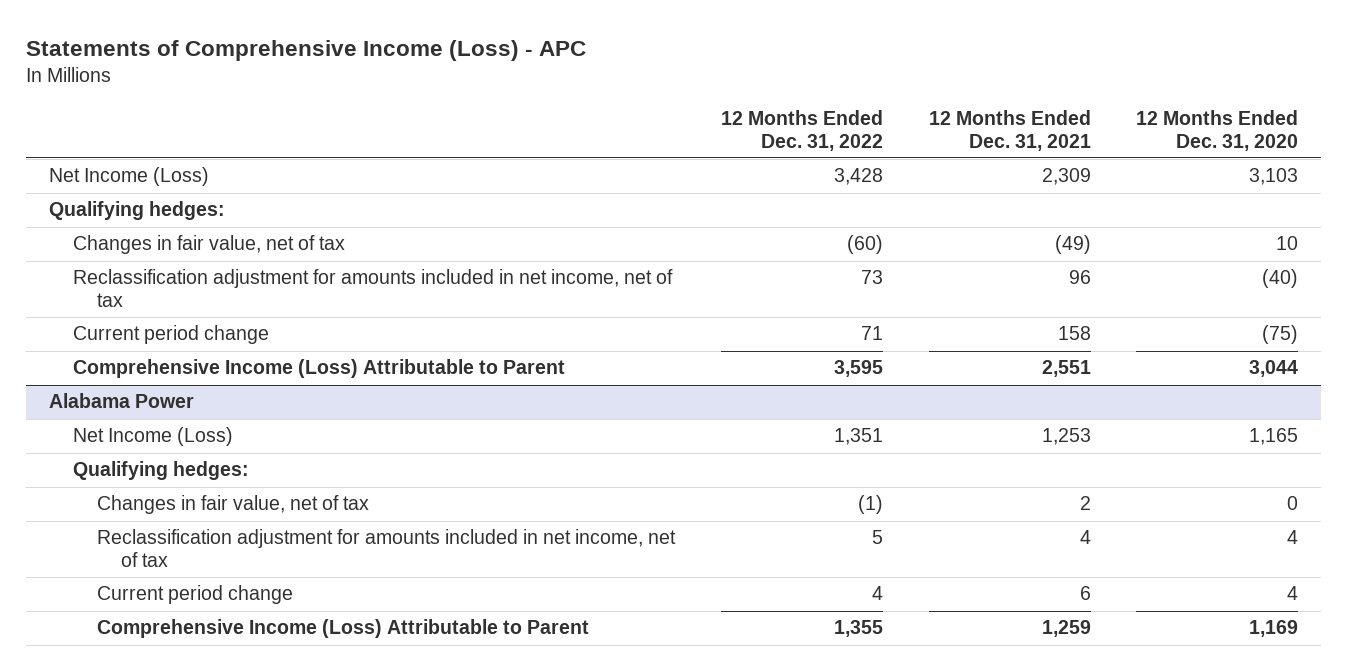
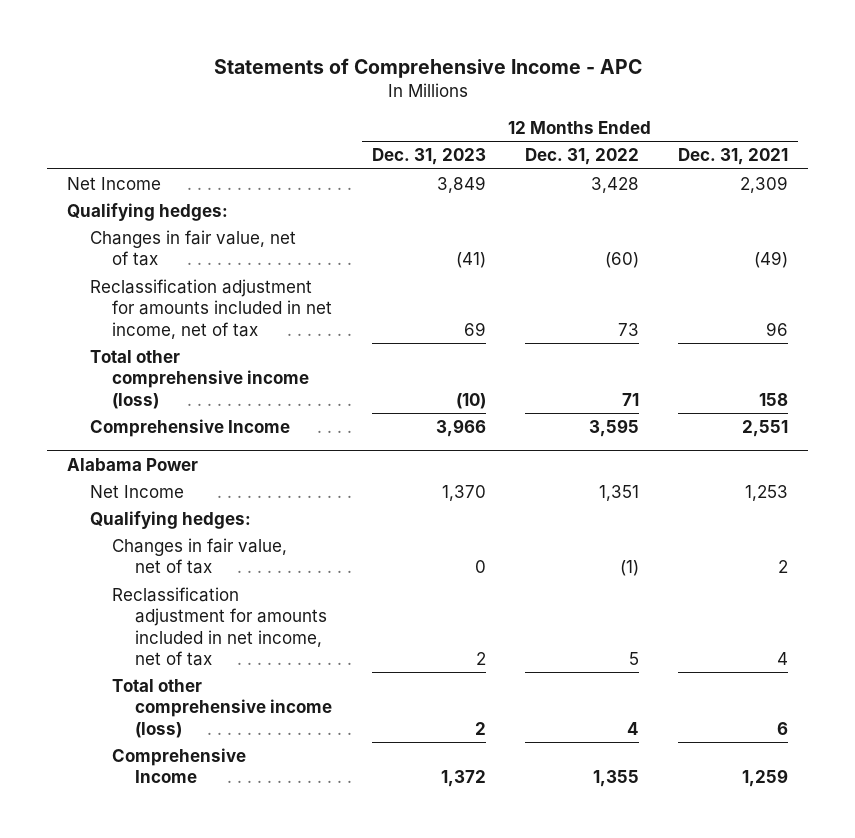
[26,40,587,62] Statements of Comprehensive Income (Loss) - APC -> [213,58,642,79] Statements of Comprehensive Income - APC
[1136,110,1299,151] 12 Months Ended Dec. 31, 2020 -> none
none -> [371,148,486,166] Dec. 31, 2023
[48,167,209,187] Net Income (Loss) -> [67,176,162,190] Net Income
[72,325,269,345] Current period change -> [89,349,310,409] Total other comprehensive income (loss)
[72,359,565,379] Comprehensive Income (Loss) Attributable to Parent -> [89,418,290,437] Comprehensive Income
[72,427,233,447] Net Income (Loss) -> [89,484,184,498] Net Income
[96,585,293,605] Current period change -> [112,678,333,738] Total other comprehensive income (loss)
[96,619,589,639] Comprehensive Income (Loss) Attributable to Parent -> [112,747,247,784] Comprehensive Income

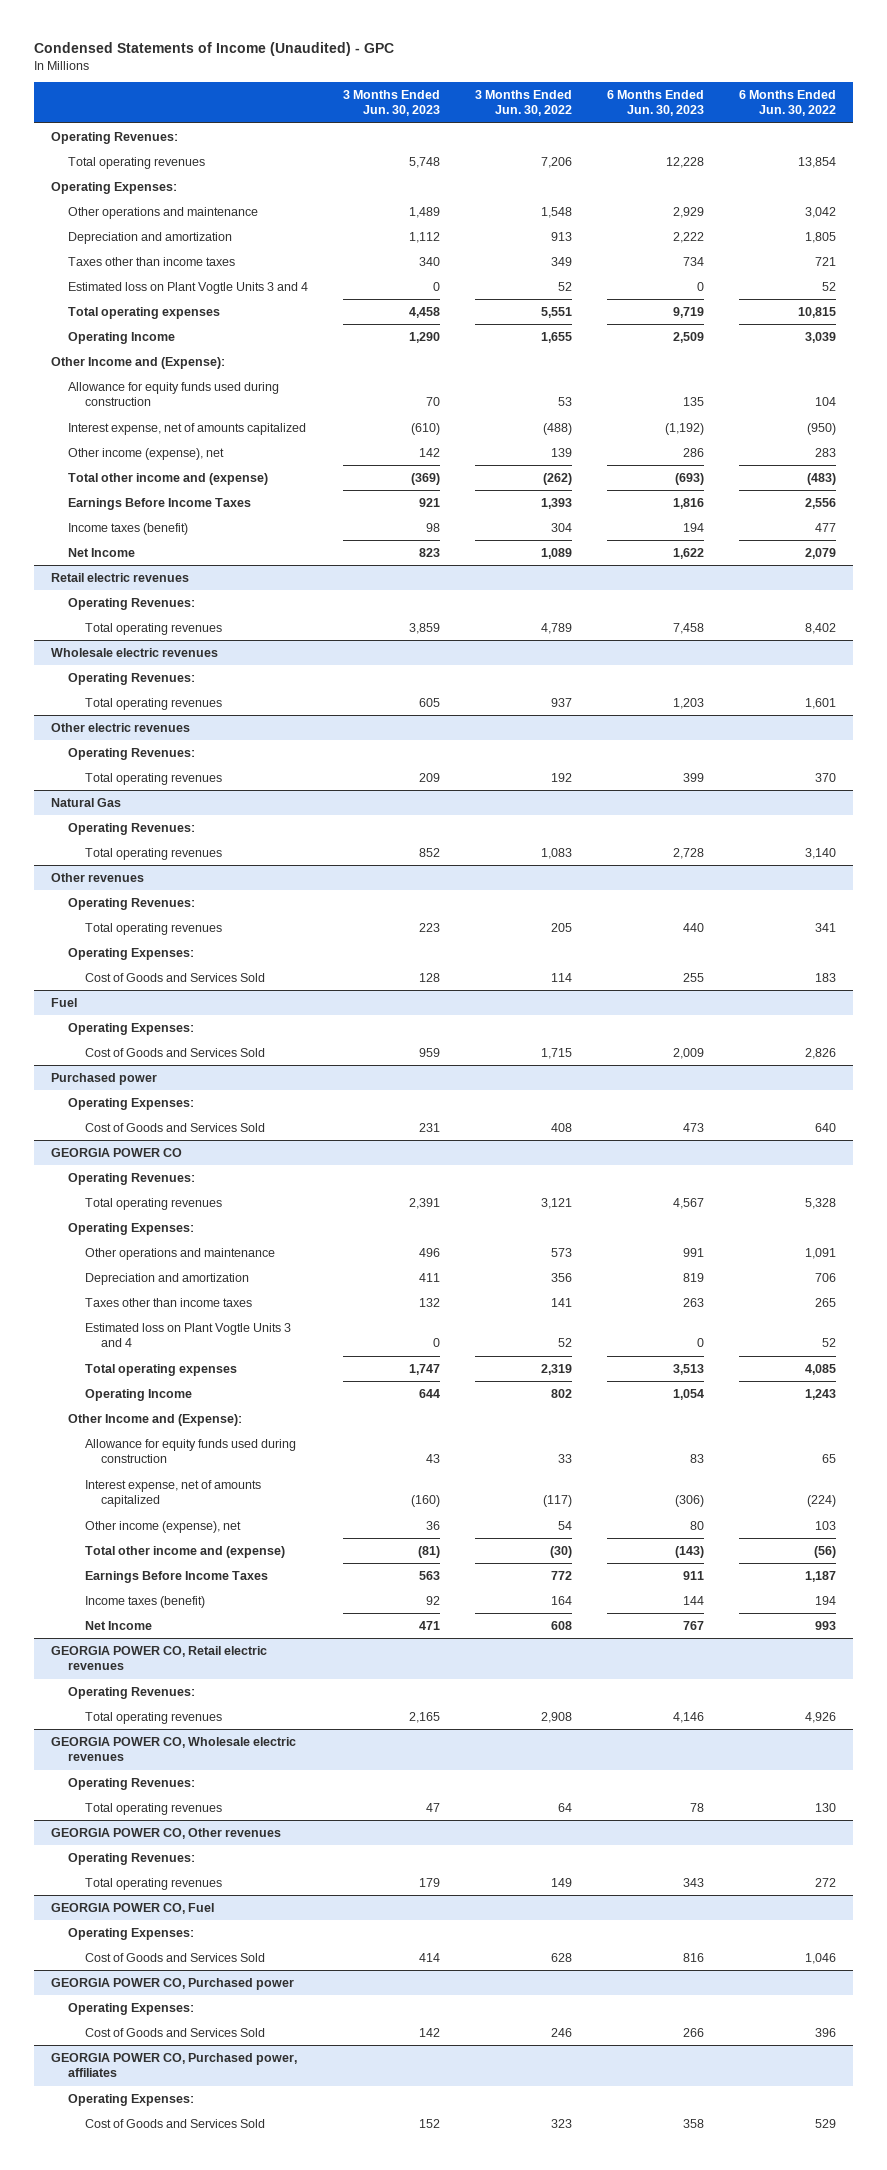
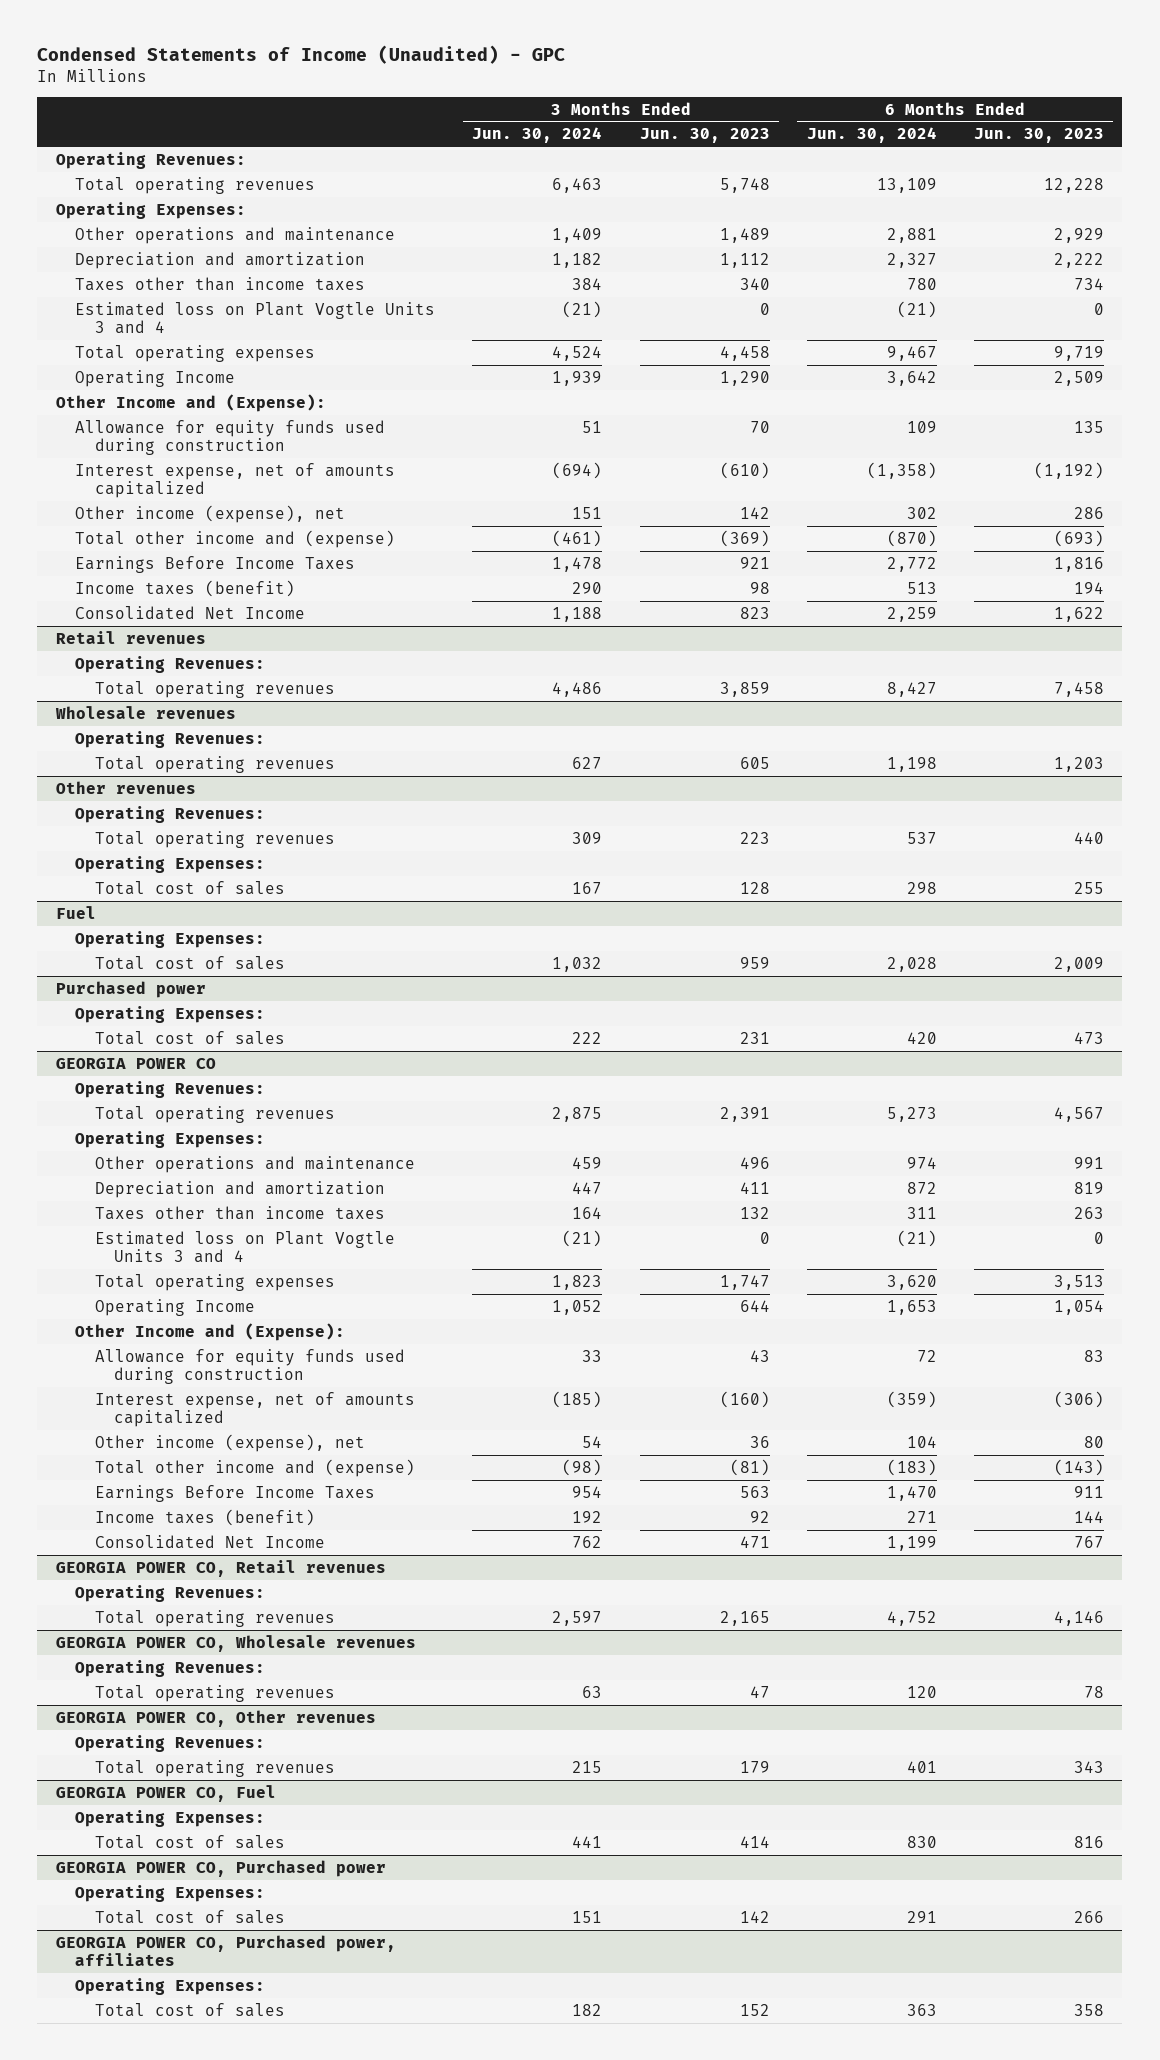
[474,89,572,117] 3 Months Ended Jun. 30, 2022 -> none
[738,89,836,117] 6 Months Ended Jun. 30, 2022 -> none
none -> [472,127,603,144] Jun. 30, 2024
none -> [806,127,937,144] Jun. 30, 2024
[67,547,135,557] Net Income -> [75,605,306,620] Consolidated Net Income
[51,572,190,582] Retail electric revenues -> [55,630,206,644] Retail revenues
[51,647,219,657] Wholesale electric revenues -> [54,705,236,719] Wholesale revenues
[51,722,191,732] Other electric revenues -> none
[67,747,195,760] Operating Revenues: -> none
[84,772,222,785] Total operating revenues -> none
[51,797,122,807] Natural Gas -> none
[67,822,195,835] Operating Revenues: -> none
[84,847,222,860] Total operating revenues -> none
[84,972,265,982] Cost of Goods and Services Sold -> [94,880,285,895] Total cost of sales
[84,1047,265,1057] Cost of Goods and Services Sold -> [94,955,285,970] Total cost of sales
[84,1122,265,1132] Cost of Goods and Services Sold -> [94,1030,285,1045] Total cost of sales
[84,1620,152,1630] Net Income -> [94,1534,325,1549] Consolidated Net Income
[51,1645,268,1671] GEORGIA POWER CO, Retail electric revenues -> [55,1559,386,1577] GEORGIA POWER CO, Retail revenues
[51,1736,297,1762] GEORGIA POWER CO, Wholesale electric revenues -> [55,1634,416,1652] GEORGIA POWER CO, Wholesale revenues
[84,1952,265,1962] Cost of Goods and Services Sold -> [94,1834,285,1849] Total cost of sales
[84,2027,265,2037] Cost of Goods and Services Sold -> [94,1909,285,1924] Total cost of sales
[84,2118,265,2128] Cost of Goods and Services Sold -> [94,2002,285,2017] Total cost of sales

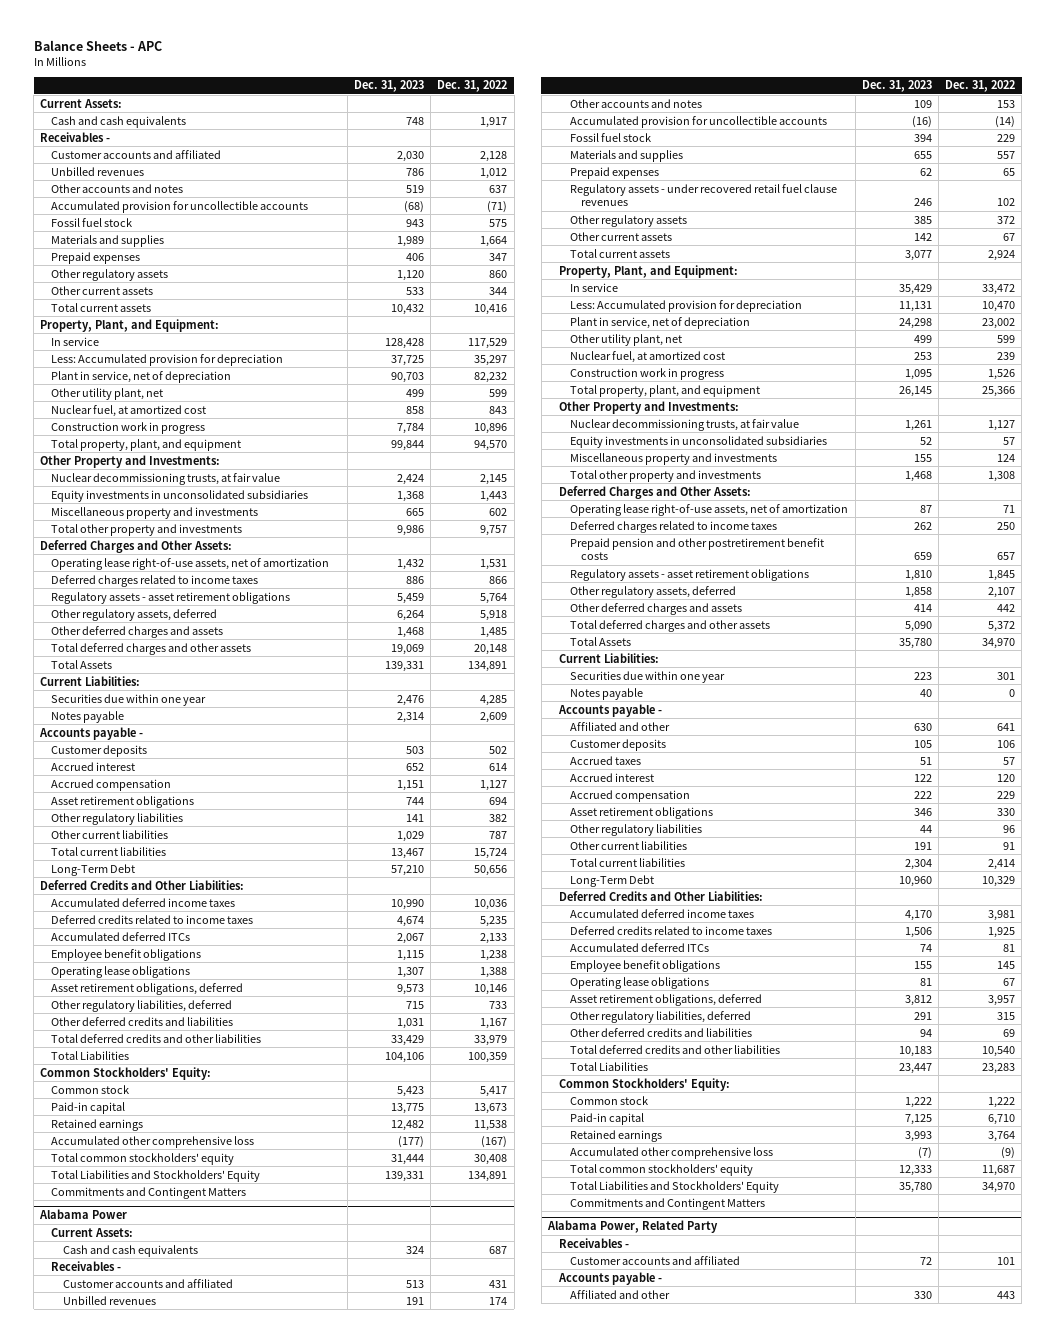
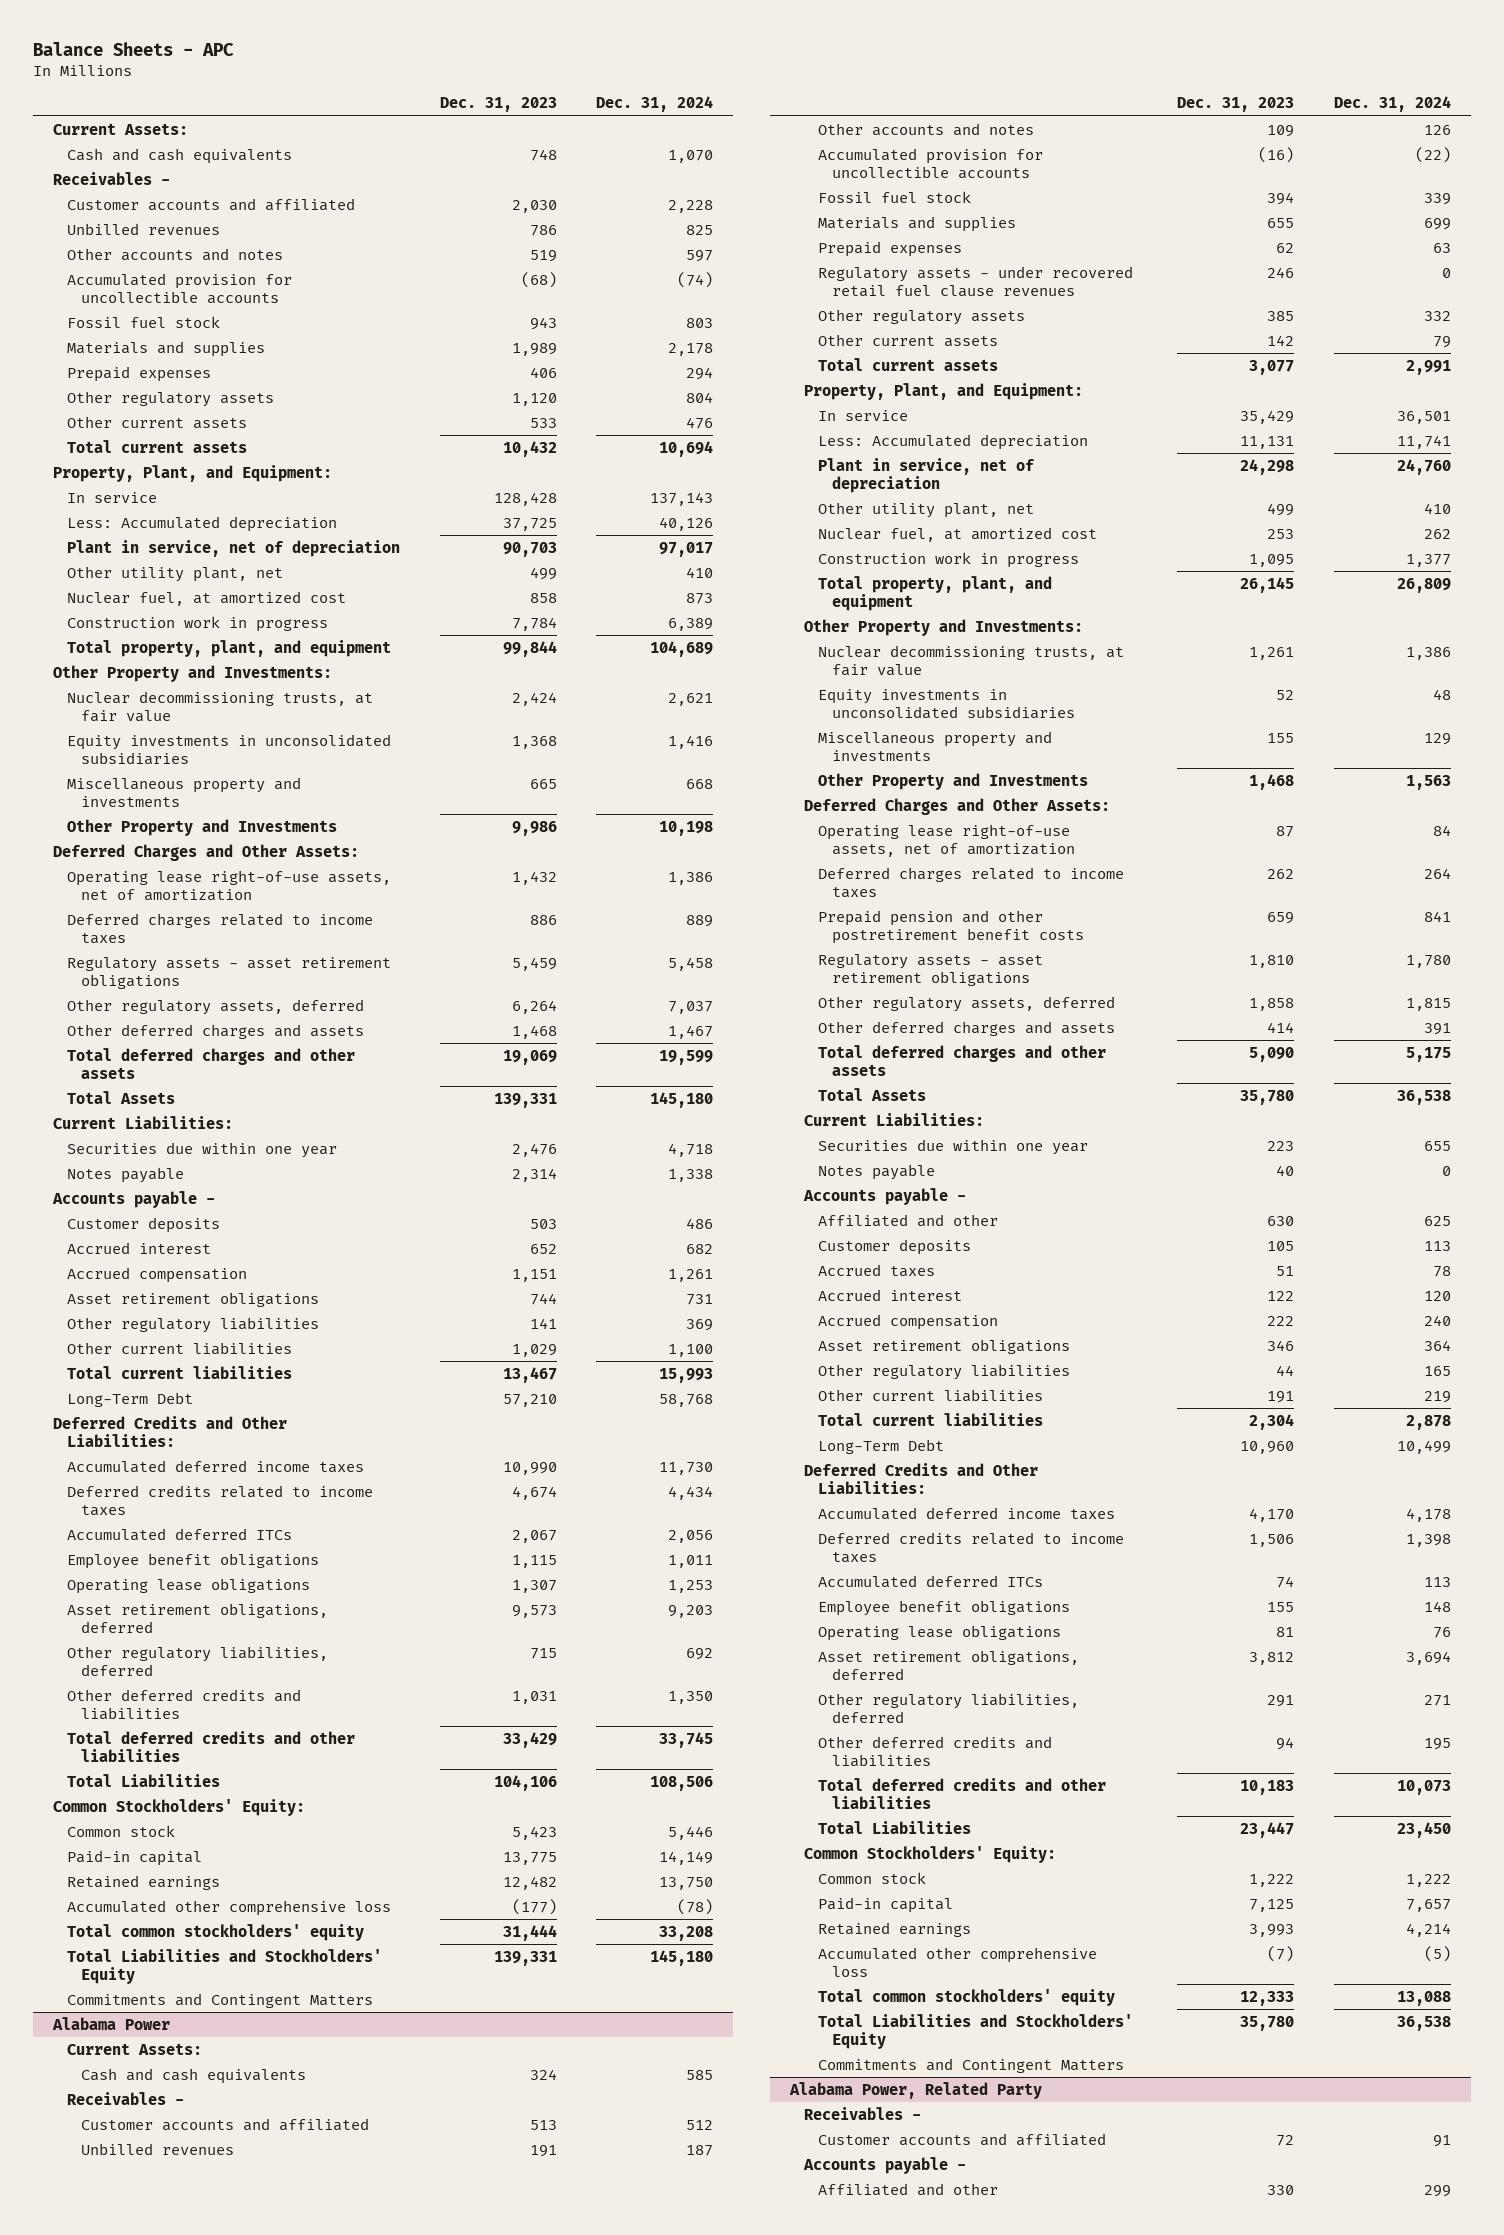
[437,80,508,93] Dec. 31, 2022 -> none
none -> [596,96,714,113] Dec. 31, 2024
[51,353,284,366] Less: Accumulated provision for depreciation -> [66,515,337,532] Less: Accumulated depreciation
[51,523,243,536] Total other property and investments -> [66,818,337,836] Other Property and Investments
[570,299,803,312] Less: Accumulated provision for depreciation -> [818,433,1089,450] Less: Accumulated depreciation
[570,469,762,482] Total other property and investments -> [818,772,1089,790] Other Property and Investments

